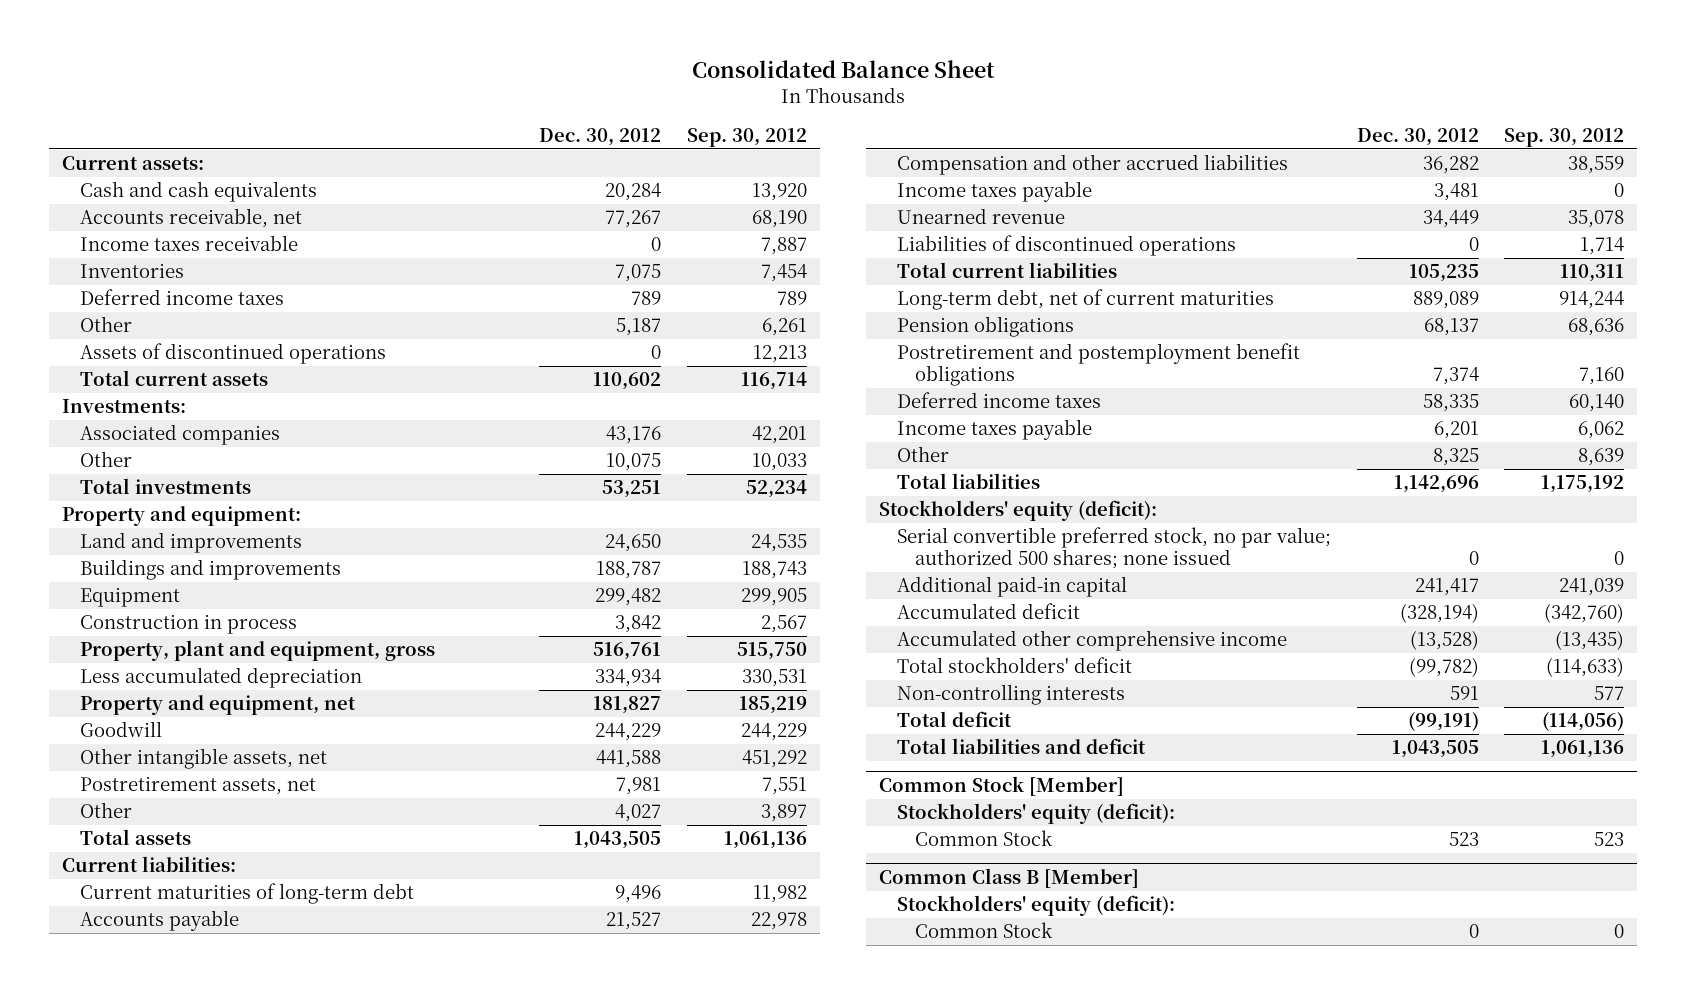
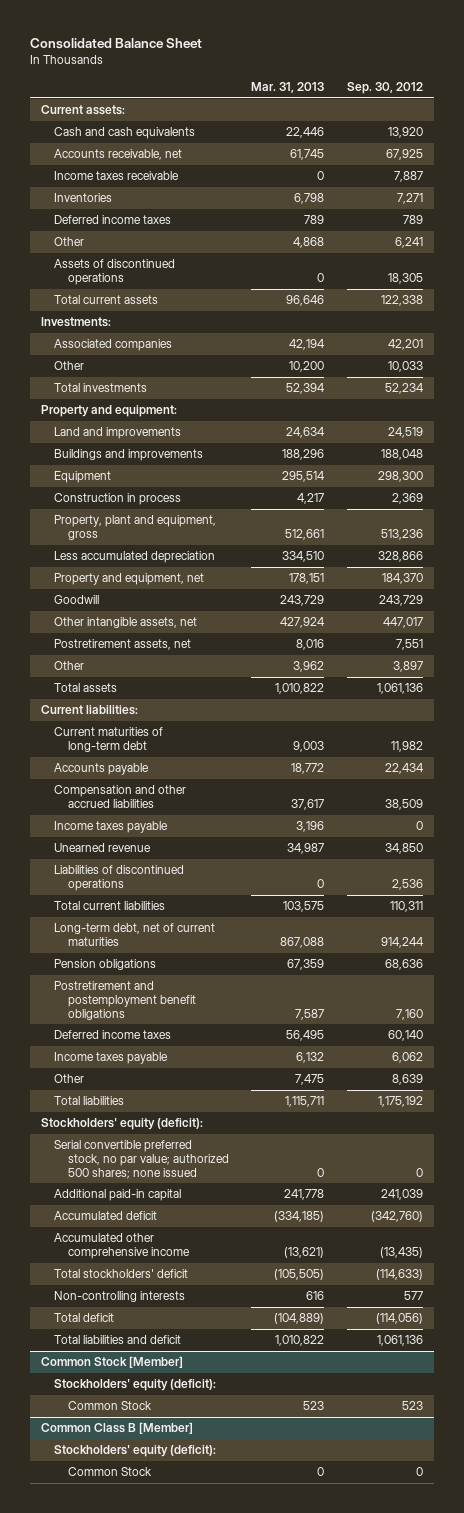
[539,127,662,146] Dec. 30, 2012 -> none
none -> [251,81,325,93] Mar. 31, 2013
[751,210,807,229] 68,190 -> [385,149,423,161] 67,925
[760,264,807,283] 7,454 -> [396,193,423,205] 7,271
[761,318,807,337] 6,261 -> [394,237,423,249] 6,241
[752,345,807,364] 12,213 -> [387,272,423,284] 18,305
[740,372,807,391] 116,714 -> [380,295,423,307] 122,338
[750,534,807,553] 24,535 -> [387,427,423,439] 24,519
[741,561,807,580] 188,743 -> [380,449,423,461] 188,048
[740,588,807,607] 299,905 -> [377,471,423,483] 298,300
[760,615,807,634] 2,567 -> [391,493,423,505] 2,369
[736,642,807,661] 515,750 -> [380,528,423,540] 513,236
[741,669,807,688] 330,531 -> [377,551,423,563] 328,866
[738,696,807,715] 185,219 -> [381,573,423,585] 184,370
[740,723,807,742] 244,229 -> [378,595,423,607] 243,729
[741,750,807,769] 451,292 -> [382,617,423,629] 447,017
[750,912,807,931] 22,978 -> [384,763,424,775] 22,434
[1568,156,1625,175] 38,559 -> [384,798,423,810] 38,509
[1568,210,1625,229] 35,078 -> [384,843,423,855] 34,850
[1580,237,1625,256] 1,714 -> [391,878,423,890] 2,536

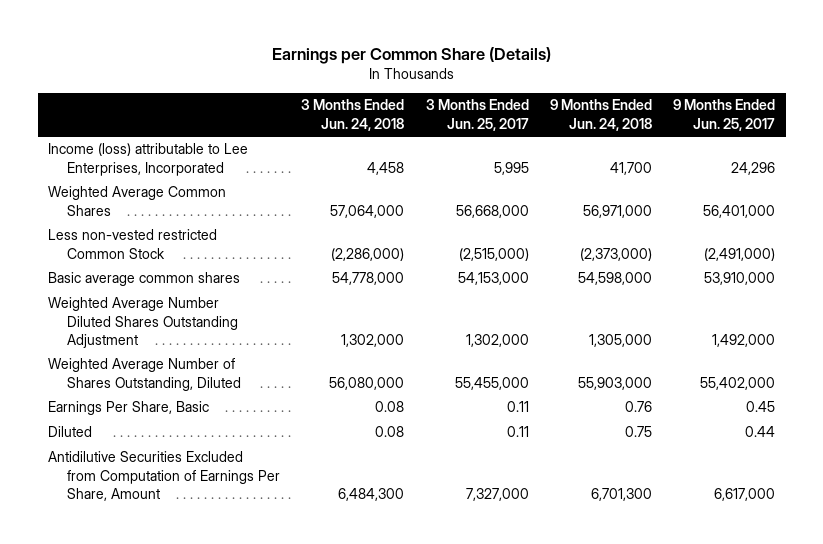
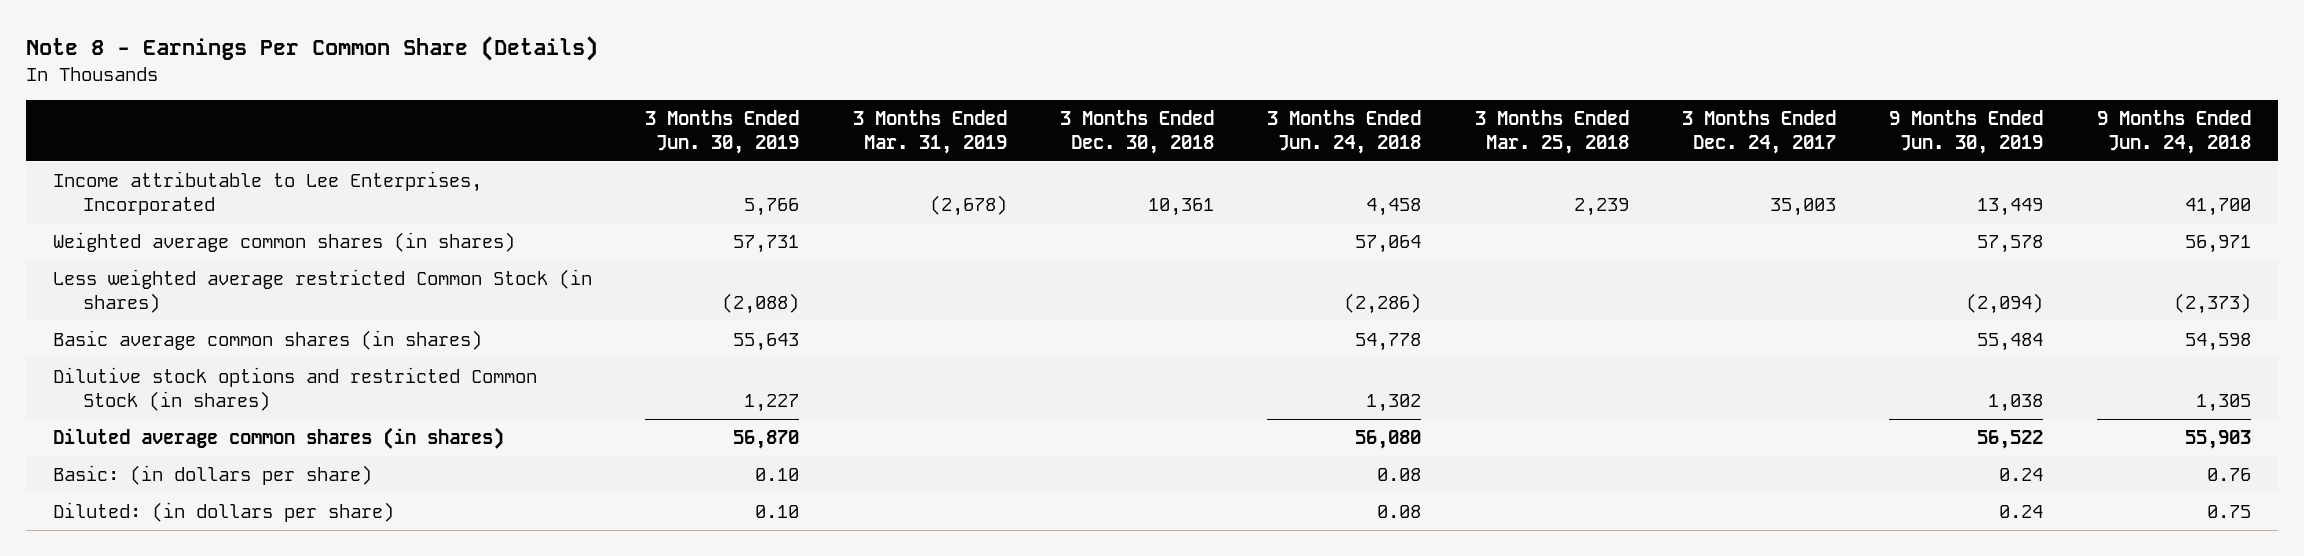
[271,46,551,64] Earnings per Common Share (Details) -> [26,36,599,62] Note 8 - Earnings Per Common Share (Details)
[425,99,529,131] 3 Months Ended Jun. 25, 2017 -> none
[672,99,775,131] 9 Months Ended Jun. 25, 2017 -> none
none -> [645,110,800,154] 3 Months Ended Jun. 30, 2019
none -> [852,110,1007,154] 3 Months Ended Mar. 31, 2019
none -> [1059,110,1214,154] 3 Months Ended Dec. 30, 2018
none -> [1474,110,1629,154] 3 Months Ended Mar. 25, 2018
none -> [1682,110,1837,154] 3 Months Ended Dec. 24, 2017
none -> [1889,110,2044,154] 9 Months Ended Jun. 30, 2019
[48,229,218,259] Less non-vested restricted Common Stock -> none
[48,297,239,349] Weighted Average Number Diluted Shares Outstanding Adjustment -> none
[48,451,281,502] Antidilutive Securities Excluded from Computation of Earnings Per Share, Amount -> none
[48,143,249,176] Income (loss) attributable to Lee Enterprises, Incorporated -> [52,171,482,215] Income attributable to Lee Enterprises, Incorporated
[48,186,227,216] Weighted Average Common Shares -> [52,232,515,253] Weighted average common shares (in shares)
[330,204,405,218] 57,064,000 -> [1355,235,1422,254] 57,064
[582,204,652,218] 56,971,000 -> [2184,235,2251,254] 56,971
none -> [52,269,592,313] Less weighted average restricted Common Stock (in shares)
[48,272,241,287] Basic average common shares -> [52,330,482,351] Basic average common shares (in shares)
[332,272,405,286] 54,778,000 -> [1355,333,1422,352] 54,778
[577,272,652,286] 54,598,000 -> [2184,333,2251,352] 54,598
none -> [52,367,537,411] Dilutive stock options and restricted Common Stock (in shares)
[48,358,242,391] Weighted Average Number of Shares Outstanding, Diluted -> [52,427,504,450] Diluted average common shares (in shares)
[329,376,405,390] 56,080,000 -> [1355,430,1422,450] 56,080
[577,376,652,390] 55,903,000 -> [2184,430,2251,450] 55,903
[48,401,210,416] Earnings Per Share, Basic -> [52,465,372,486] Basic: (in dollars per share)
[48,426,93,438] Diluted -> [52,502,394,523] Diluted: (in dollars per share)

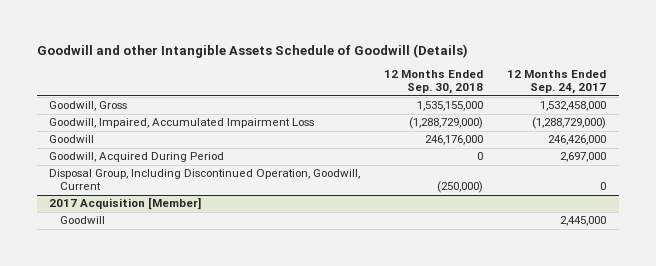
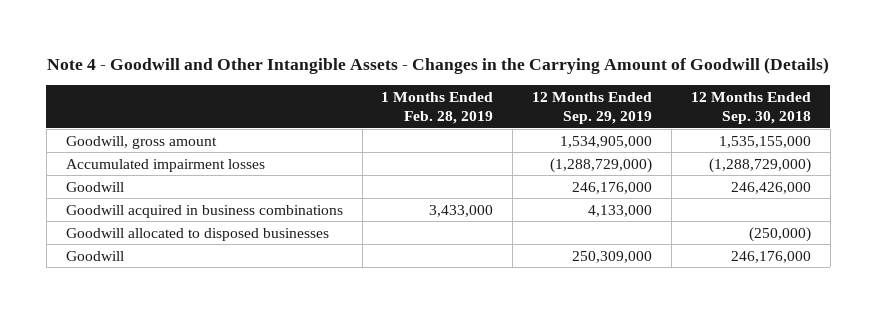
[37,43,469,58] Goodwill and other Intangible Assets Schedule of Goodwill (Details) -> [47,57,830,75] Note 4 - Goodwill and Other Intangible Assets - Changes in the Carrying Amount of Goodwill (Details)
[507,70,607,95] 12 Months Ended Sep. 24, 2017 -> none
none -> [381,91,494,125] 1 Months Ended Feb. 28, 2019
none -> [532,91,653,125] 12 Months Ended Sep. 29, 2019
[49,101,128,112] Goodwill, Gross -> [65,135,217,149] Goodwill, gross amount
[49,118,315,129] Goodwill, Impaired, Accumulated Impairment Loss -> [65,158,265,172] Accumulated impairment losses
none -> [65,181,124,192] Goodwill
none -> [65,204,343,218] Goodwill acquired in business combinations
none -> [65,227,329,241] Goodwill allocated to disposed businesses
[49,152,225,163] Goodwill, Acquired During Period -> none
[49,169,361,191] Disposal Group, Including Discontinued Operation, Goodwill, Current -> none
[49,197,202,211] 2017 Acquisition [Member] -> none
[59,216,105,225] Goodwill -> none

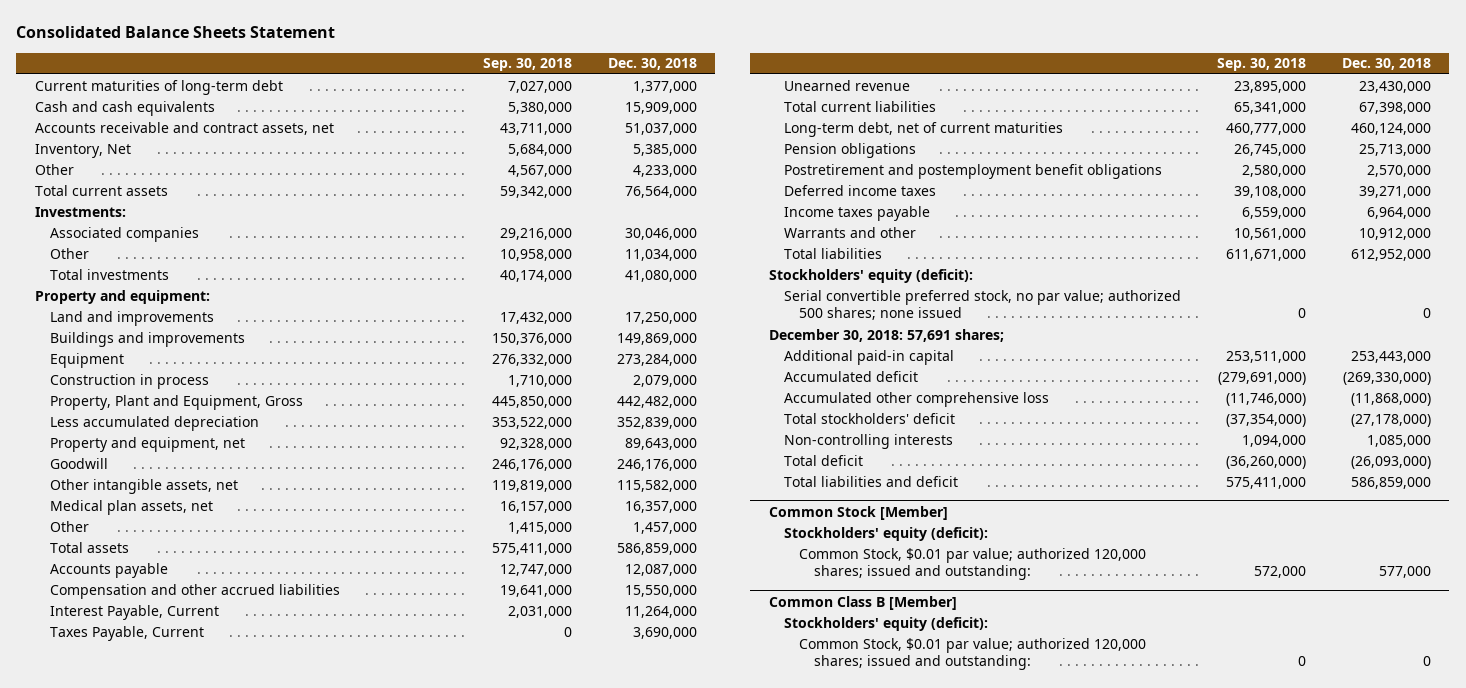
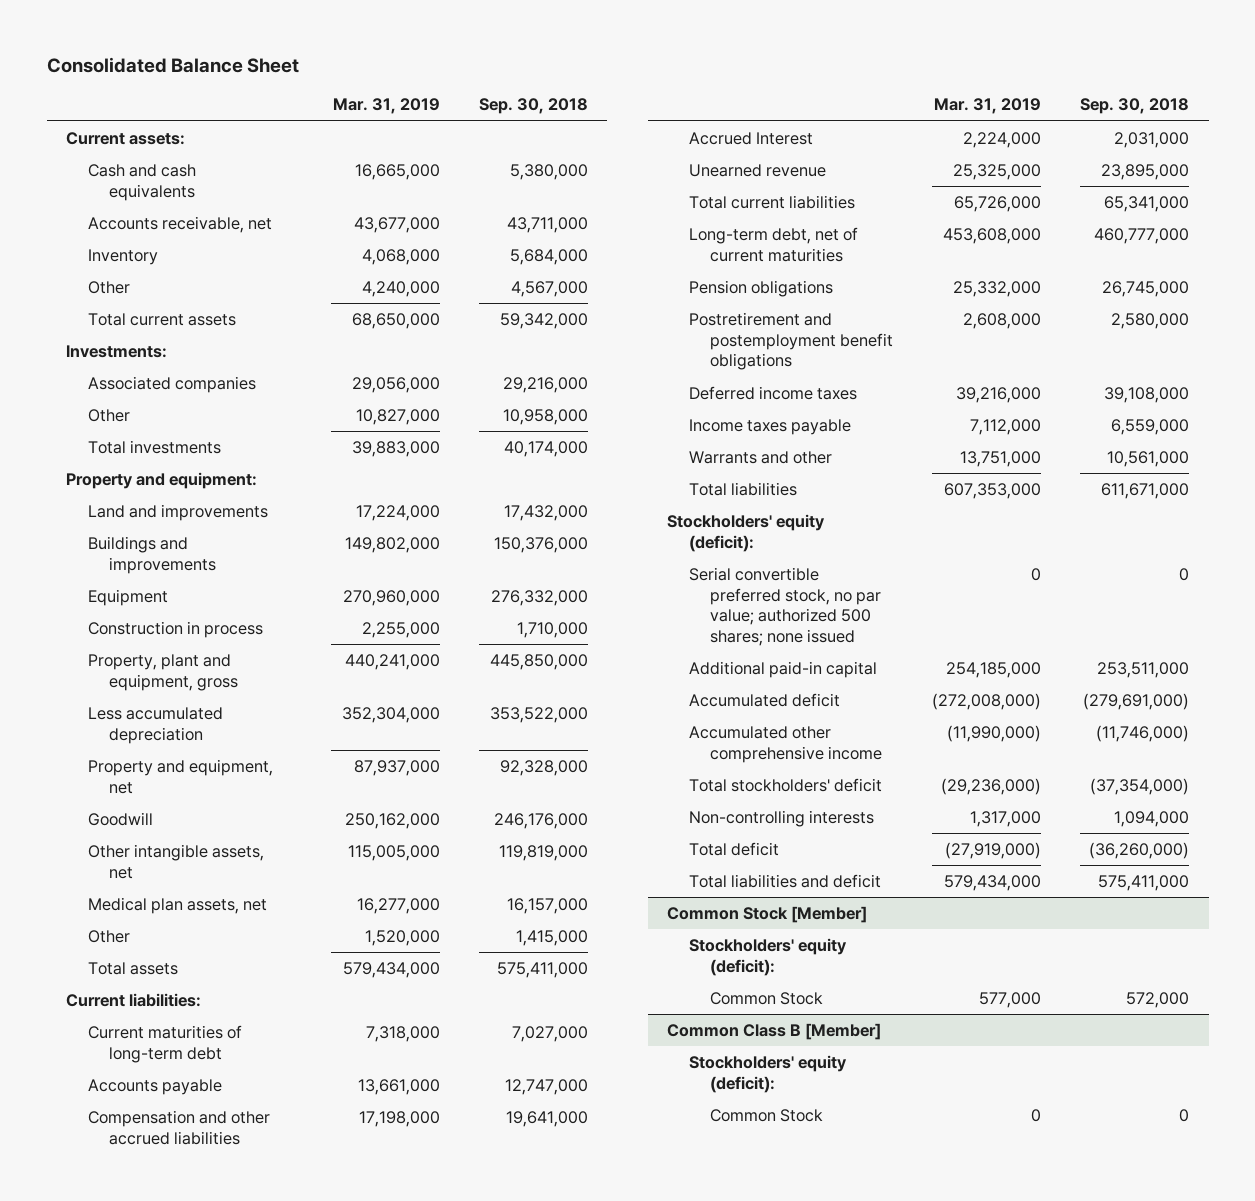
[16,26,336,39] Consolidated Balance Sheets Statement -> [46,56,299,73] Consolidated Balance Sheet
[608,58,698,71] Dec. 30, 2018 -> none
none -> [332,98,440,115] Mar. 31, 2019
none -> [66,131,186,145] Current assets:
[34,121,334,135] Accounts receivable and contract assets, net -> [87,215,272,233] Accounts receivable, net
[34,143,131,158] Inventory, Net -> [87,248,158,265] Inventory
[49,394,303,410] Property, Plant and Equipment, Gross -> [87,653,239,691] Property, plant and equipment, gross
none -> [66,992,202,1007] Current liabilities:
[34,79,283,95] Current maturities of long-term debt -> [87,1024,242,1063] Current maturities of long-term debt
[49,625,204,641] Taxes Payable, Current -> none
[49,604,219,620] Interest Payable, Current -> [688,131,813,145] Accrued Interest
[768,328,1004,342] December 30, 2018: 57,691 shares; -> none
[783,391,1049,407] Accumulated other comprehensive loss -> [688,725,883,763] Accumulated other comprehensive income
[798,547,1146,581] Common Stock, $0.01 par value; authorized 120,000 shares; issued and outstanding: -> [710,991,824,1005] Common Stock
[798,637,1146,671] Common Stock, $0.01 par value; authorized 120,000 shares; issued and outstanding: -> [710,1108,824,1122] Common Stock

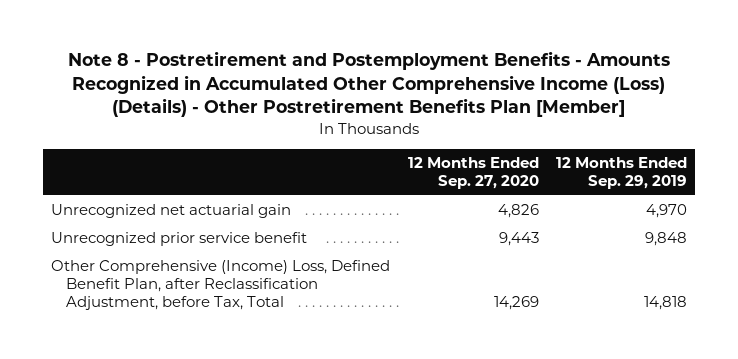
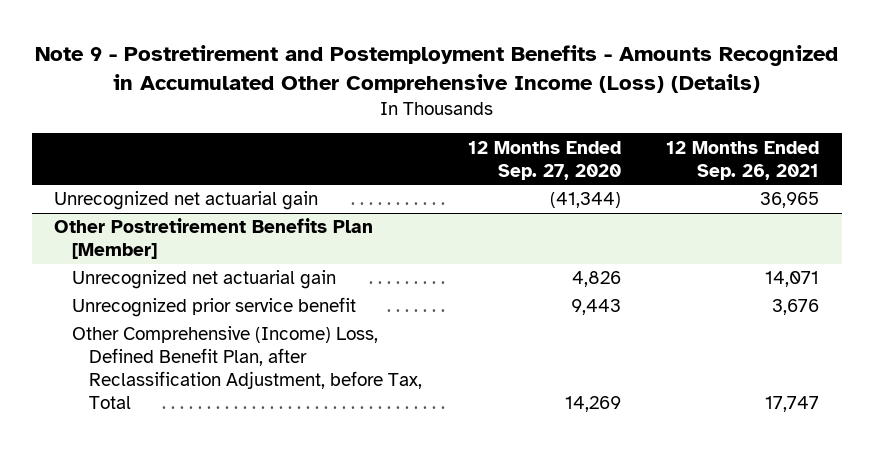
[68,51,671,118] Note 8 - Postretirement and Postemployment Benefits - Amounts Recognized in Accumulated Other Comprehensive Income (Loss) (Details) - Other Postretirement Benefits Plan [Member] -> [34,44,838,93] Note 9 - Postretirement and Postemployment Benefits - Amounts Recognized in Accumulated Other Comprehensive Income (Loss) (Details)
[555,156,687,189] 12 Months Ended Sep. 29, 2019 -> none
none -> [666,140,820,180] 12 Months Ended Sep. 26, 2021
none -> [54,191,319,211] Unrecognized net actuarial gain
none -> [54,218,374,260] Other Postretirement Benefits Plan [Member]

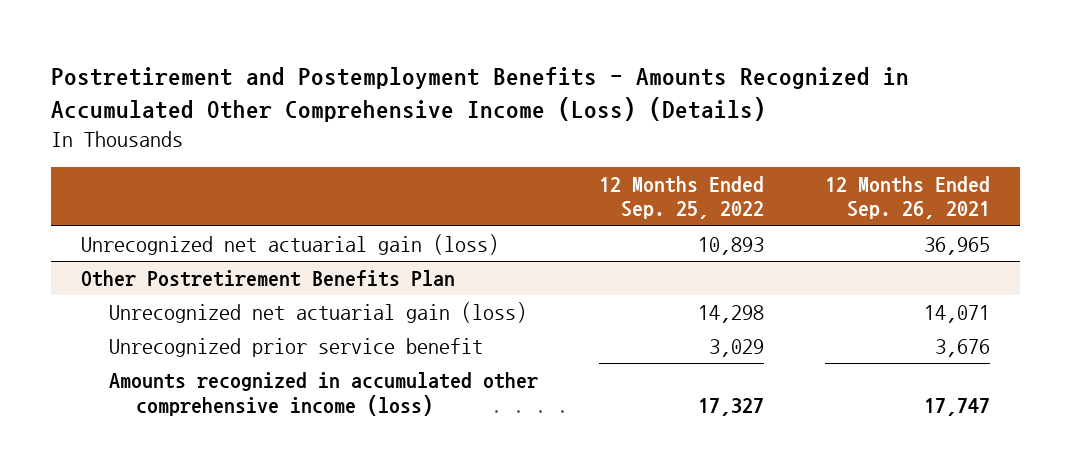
[34,44,838,93] Note 9 - Postretirement and Postemployment Benefits - Amounts Recognized in Accumulated Other Comprehensive Income (Loss) (Details) -> [50,66,909,122] Postretirement and Postemployment Benefits - Amounts Recognized in Accumulated Other Comprehensive Income (Loss) (Details)
[467,140,621,180] 12 Months Ended Sep. 27, 2020 -> none
none -> [598,175,764,220] 12 Months Ended Sep. 25, 2022
[54,191,319,211] Unrecognized net actuarial gain -> [81,233,500,255] Unrecognized net actuarial gain (loss)
[54,218,374,260] Other Postretirement Benefits Plan [Member] -> [81,269,456,287] Other Postretirement Benefits Plan
[71,270,336,290] Unrecognized net actuarial gain -> [108,301,527,323] Unrecognized net actuarial gain (loss)
[71,326,423,409] Other Comprehensive (Income) Loss, Defined Benefit Plan, after Reclassification Adjustment, before Tax, Total -> [108,371,538,416] Amounts recognized in accumulated other comprehensive income (loss)

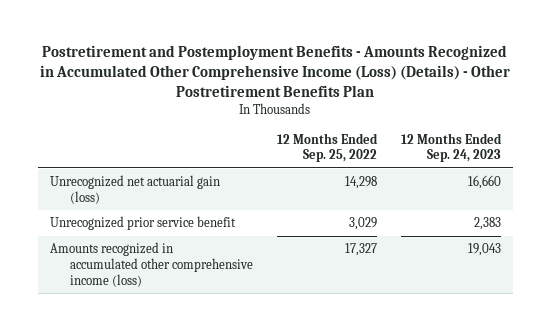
[50,66,909,122] Postretirement and Postemployment Benefits - Amounts Recognized in Accumulated Other Comprehensive Income (Loss) (Details) -> [40,45,511,97] Postretirement and Postemployment Benefits - Amounts Recognized in Accumulated Other Comprehensive Income (Loss) (Details) - Other Postretirement Benefits Plan
[824,175,990,220] 12 Months Ended Sep. 26, 2021 -> none
none -> [400,132,502,163] 12 Months Ended Sep. 24, 2023
[81,233,500,255] Unrecognized net actuarial gain (loss) -> none
[81,269,456,287] Other Postretirement Benefits Plan -> none

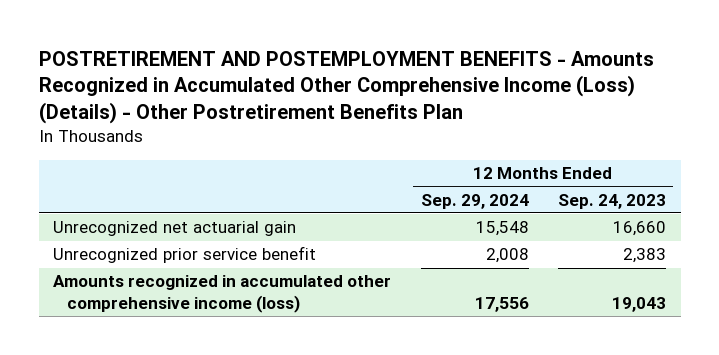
[40,45,511,97] Postretirement and Postemployment Benefits - Amounts Recognized in Accumulated Other Comprehensive Income (Loss) (Details) - Other Postretirement Benefits Plan -> [38,50,654,125] POSTRETIREMENT AND POSTEMPLOYMENT BENEFITS - Amounts Recognized in Accumulated Other Comprehensive Income (Loss) (Details) - Other Postretirement Benefits Plan
[276,132,378,163] 12 Months Ended Sep. 25, 2022 -> none
none -> [420,193,529,209] Sep. 29, 2024
[49,175,220,204] Unrecognized net actuarial gain (loss) -> [53,221,297,237] Unrecognized net actuarial gain

